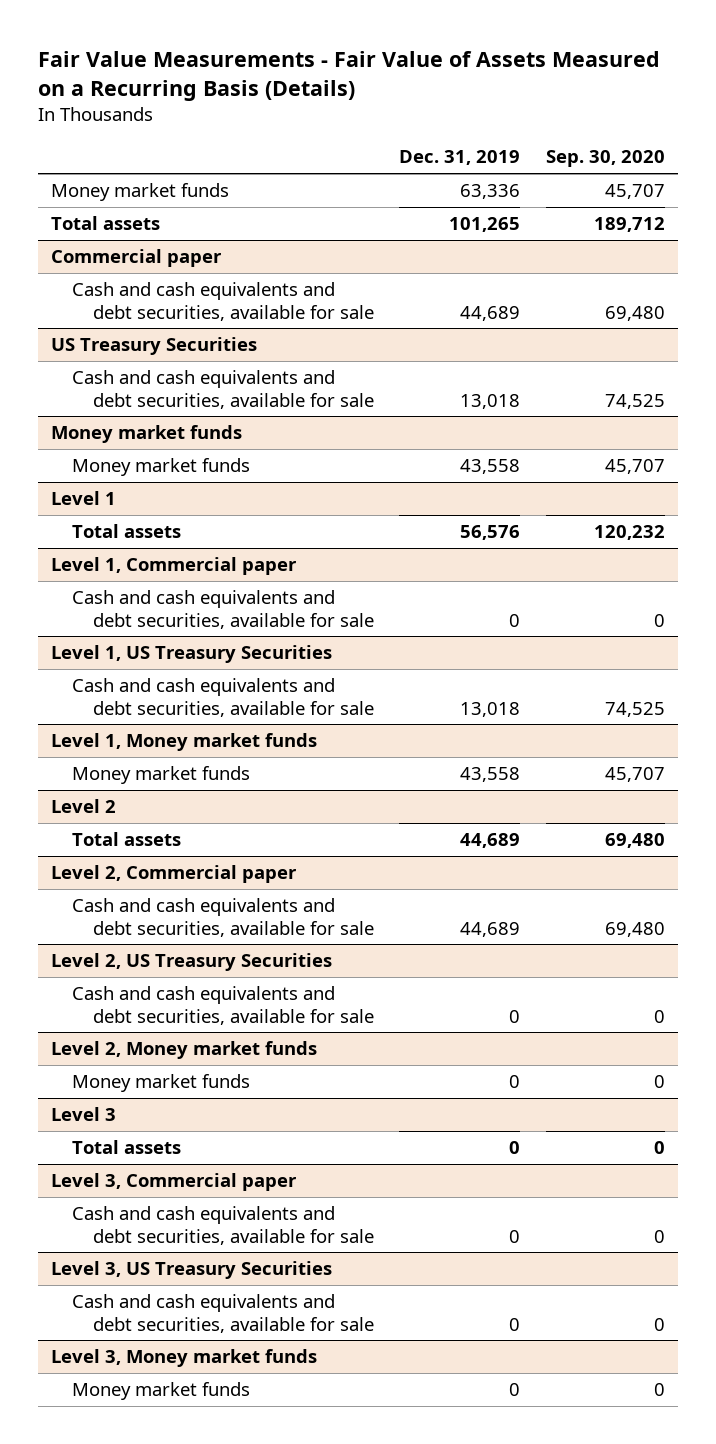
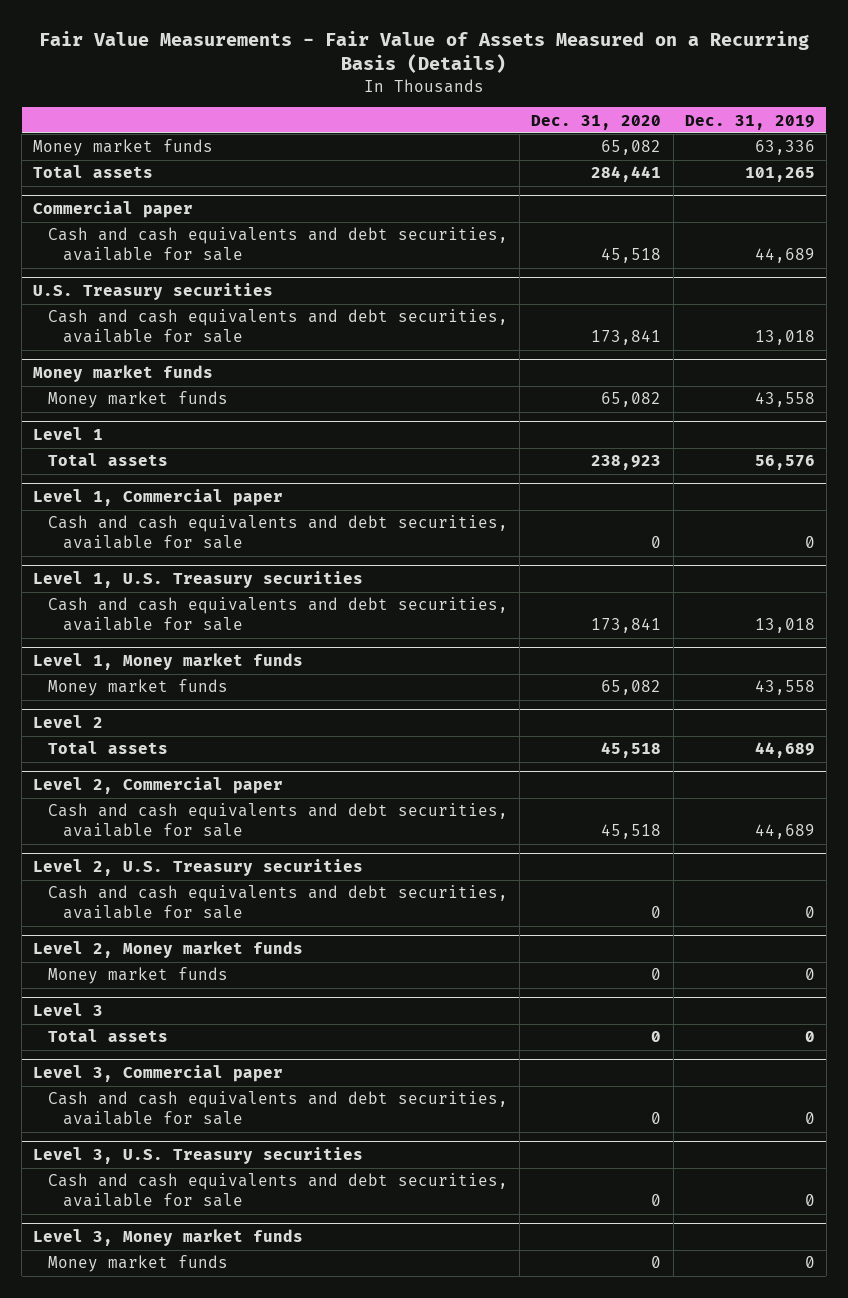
[545,150,665,168] Sep. 30, 2020 -> none
none -> [531,114,662,130] Dec. 31, 2020
[51,337,258,356] US Treasury Securities -> [33,283,274,301] U.S. Treasury securities
[51,645,333,664] Level 1, US Treasury Securities -> [33,571,364,589] Level 1, U.S. Treasury securities
[51,953,333,972] Level 2, US Treasury Securities -> [33,859,364,877] Level 2, U.S. Treasury securities
[51,1261,333,1280] Level 3, US Treasury Securities -> [33,1147,364,1165] Level 3, U.S. Treasury securities

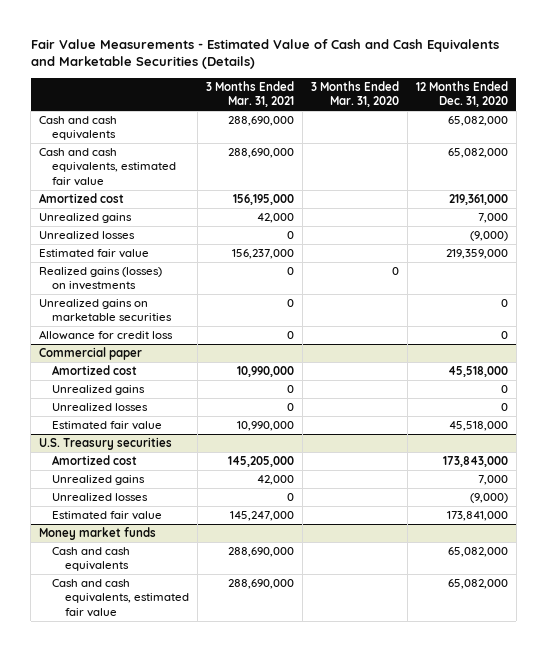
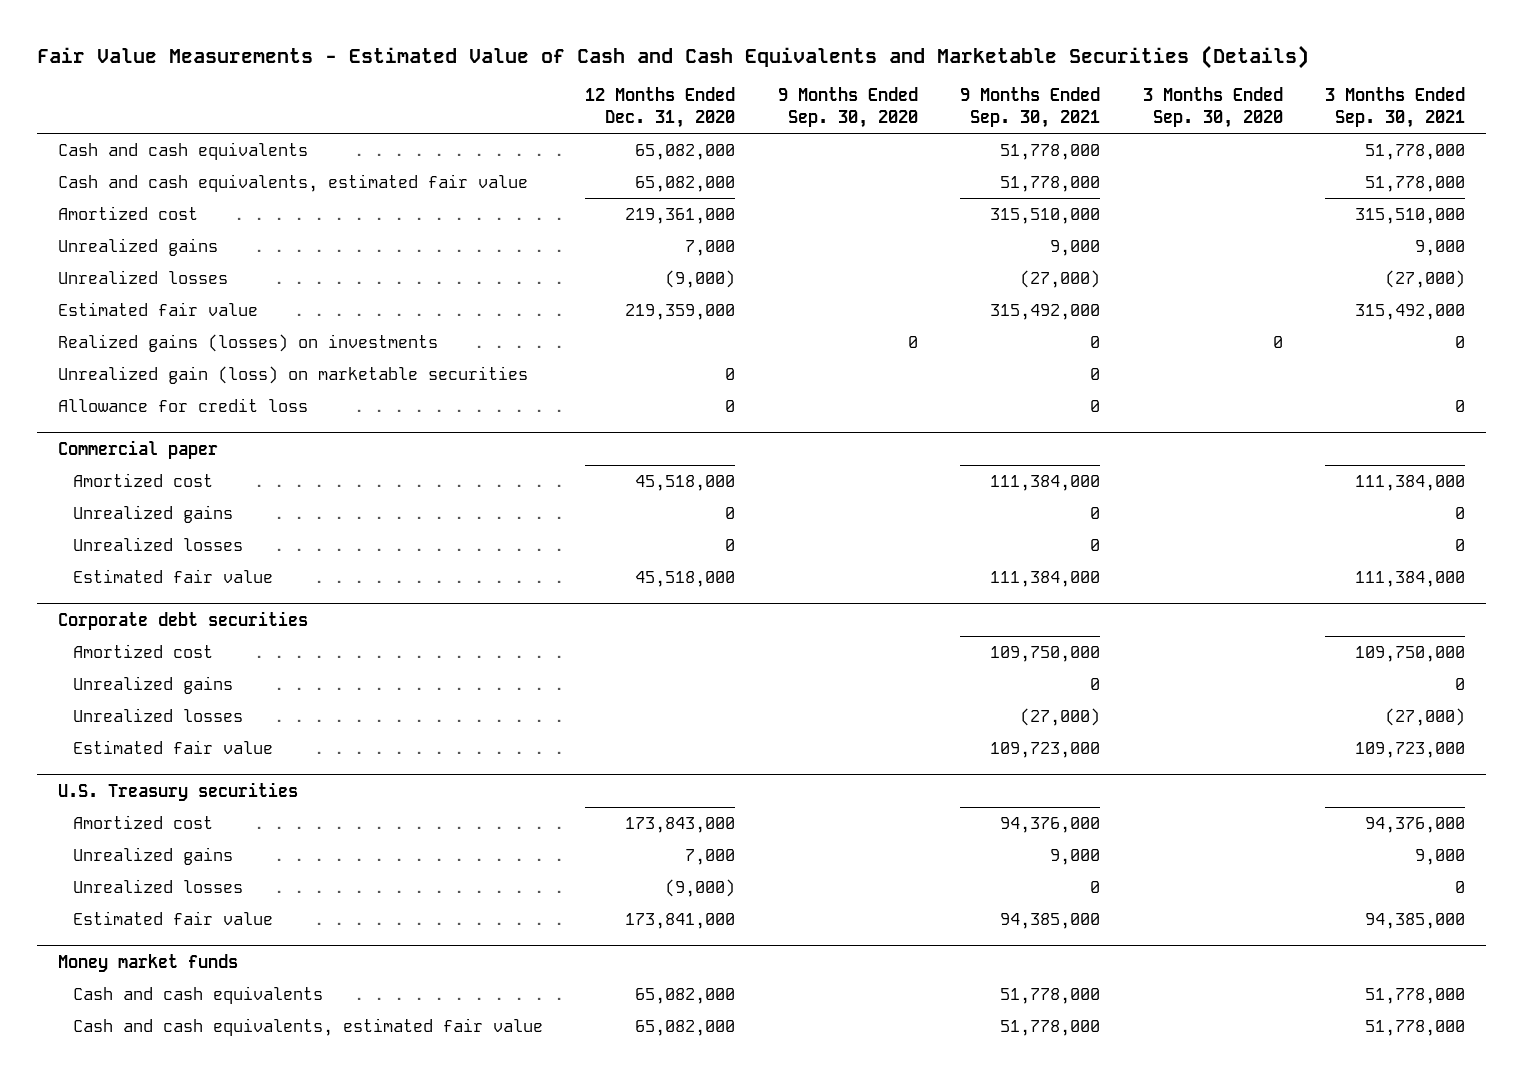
[205,80,294,108] 3 Months Ended Mar. 31, 2021 -> none
[310,80,399,108] 3 Months Ended Mar. 31, 2020 -> none
none -> [777,87,918,128] 9 Months Ended Sep. 30, 2020
none -> [960,87,1101,128] 9 Months Ended Sep. 30, 2021
none -> [1142,87,1283,128] 3 Months Ended Sep. 30, 2020
none -> [1325,87,1466,128] 3 Months Ended Sep. 30, 2021
[39,298,172,322] Unrealized gains on marketable securities -> [57,365,528,384] Unrealized gain (loss) on marketable securities
none -> [57,610,308,630] Corporate debt securities
none -> [72,643,213,658] Amortized cost
none -> [72,675,233,694] Unrealized gains
none -> [72,707,243,722] Unrealized losses
none -> [72,739,273,754] Estimated fair value

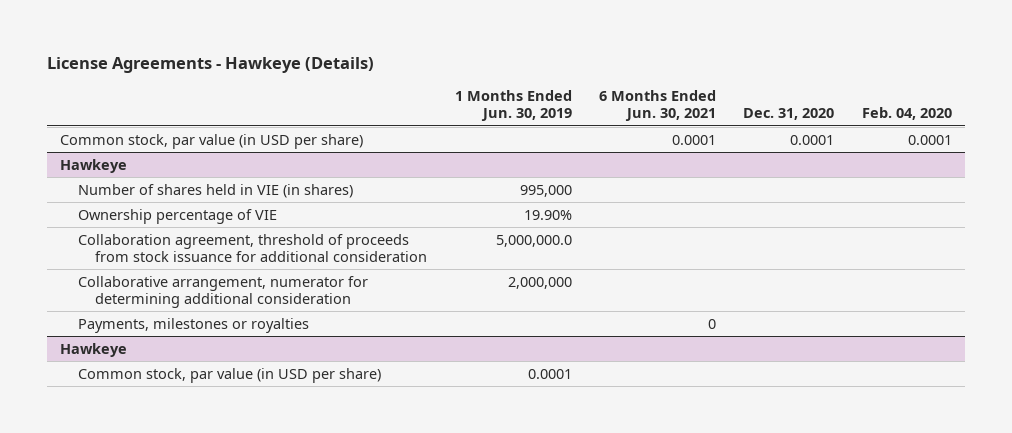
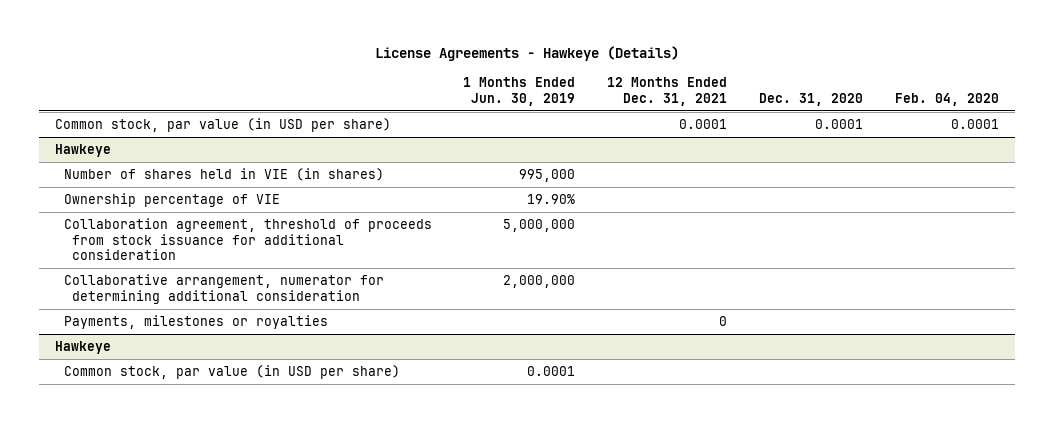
[598,90,716,122] 6 Months Ended Jun. 30, 2021 -> none
none -> [607,77,728,106] 12 Months Ended Dec. 31, 2021
[495,234,572,247] 5,000,000.0 -> [503,219,576,233] 5,000,000

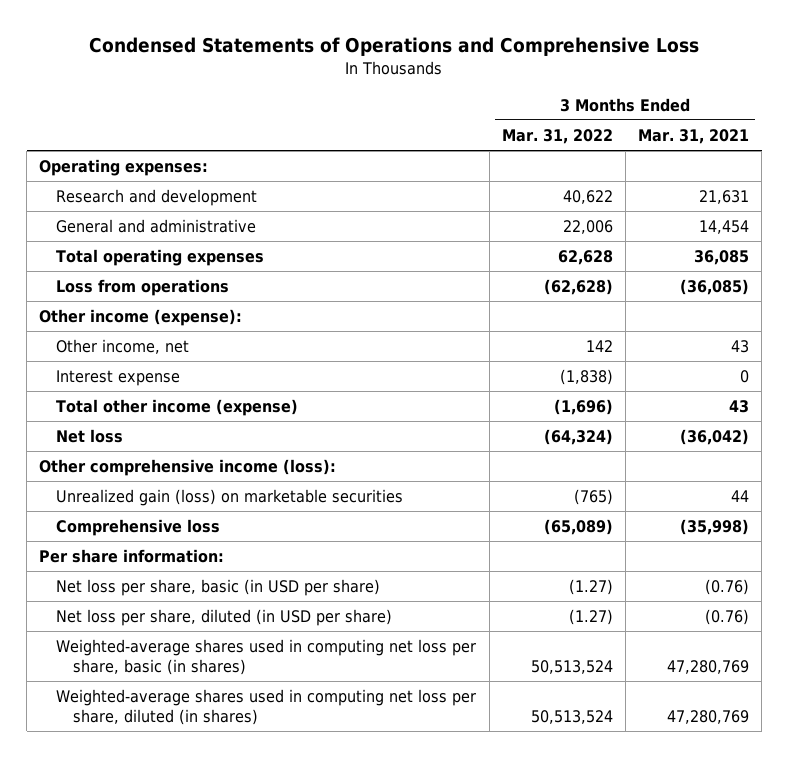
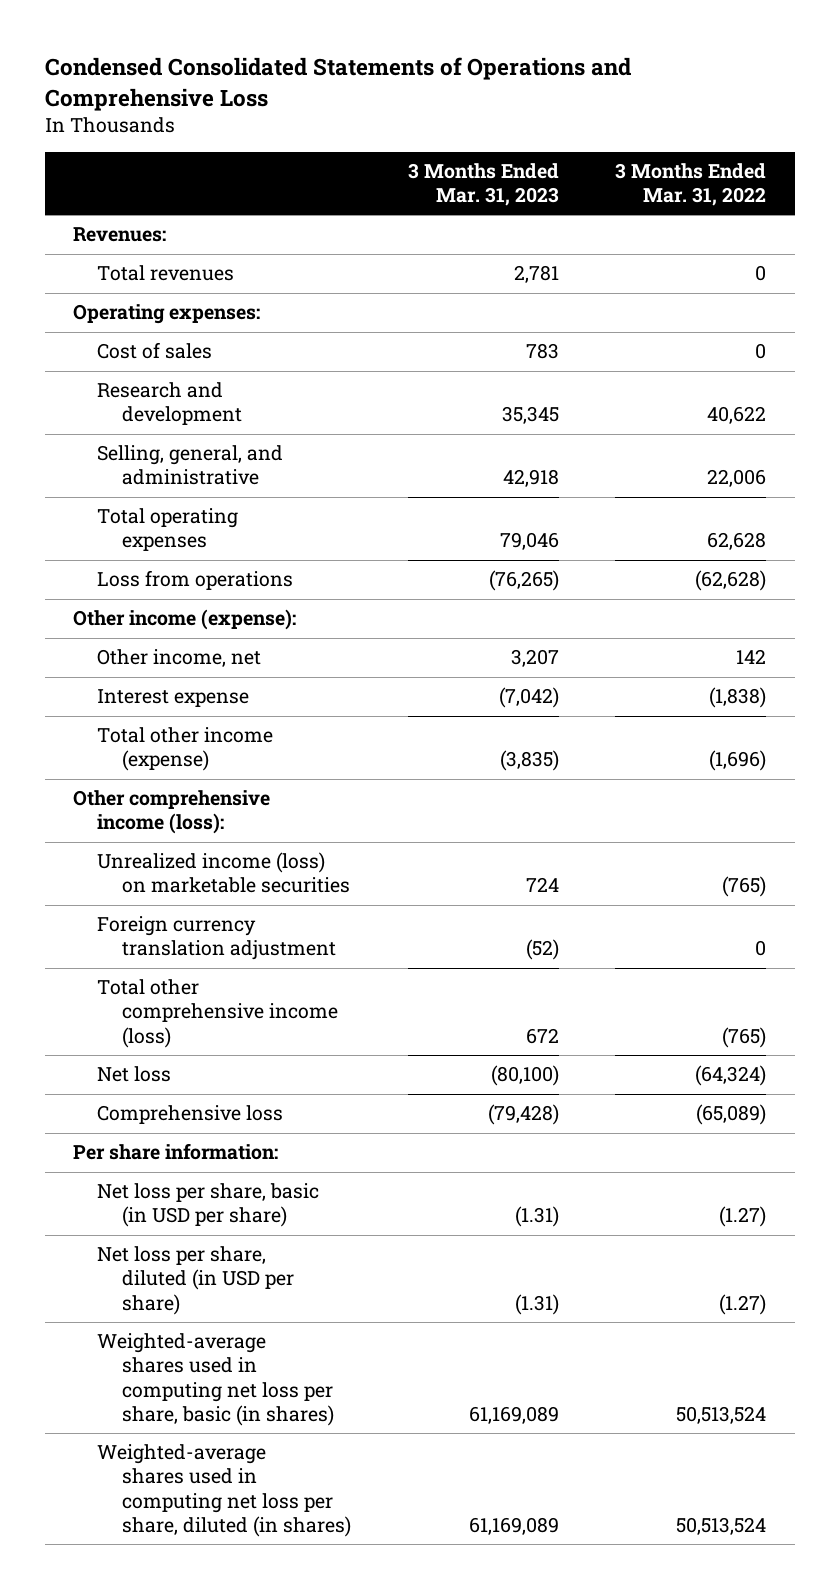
[89,36,700,56] Condensed Statements of Operations and Comprehensive Loss -> [44,57,631,111] Condensed Consolidated Statements of Operations and Comprehensive Loss
[638,128,750,144] Mar. 31, 2021 -> none
none -> [407,162,559,207] 3 Months Ended Mar. 31, 2023
none -> [72,227,166,243] Revenues:
none -> [97,265,235,282] Total revenues
none -> [97,342,213,360] Cost of sales
[56,219,257,234] General and administrative -> [97,445,284,486] Selling, general, and administrative
[56,489,404,507] Unrealized gain (loss) on marketable securities -> [97,852,350,894] Unrealized income (loss) on marketable securities
none -> [97,916,336,961] Foreign currency translation adjustment
none -> [97,979,338,1048] Total other comprehensive income (loss)
[56,429,124,444] Net loss -> [97,1066,172,1083] Net loss

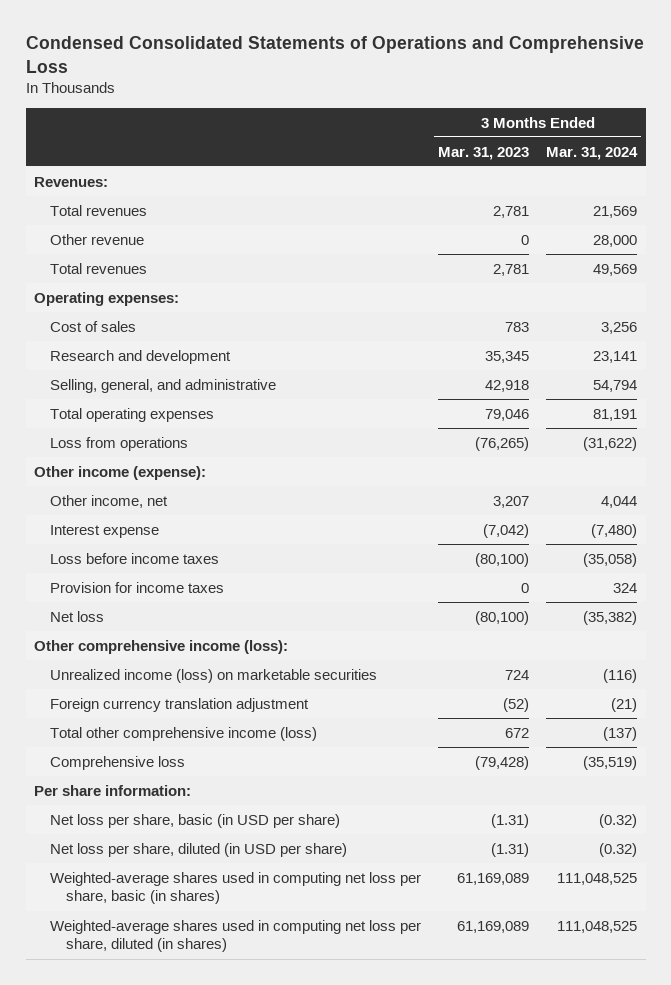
[615,162,767,207] 3 Months Ended Mar. 31, 2022 -> none
none -> [546,146,639,160] Mar. 31, 2024
none -> [50,233,145,245] Other revenue
none -> [50,262,148,274] Total revenues
[97,727,274,772] Total other income (expense) -> none
none -> [50,552,220,564] Loss before income taxes
none -> [50,581,225,593] Provision for income taxes
[97,1066,172,1083] Net loss -> [50,610,105,622] Net loss

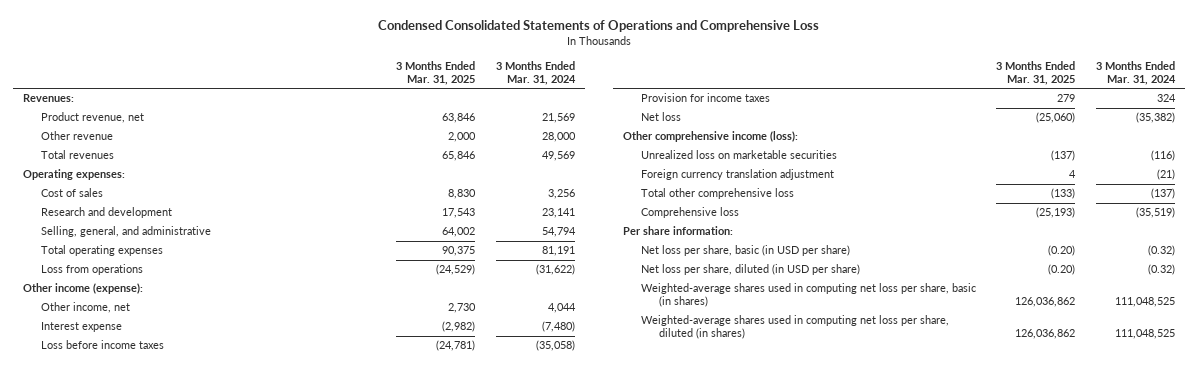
[438,146,530,160] Mar. 31, 2023 -> none
none -> [396,60,476,85] 3 Months Ended Mar. 31, 2025
[50,204,148,216] Total revenues -> [40,112,144,124] Product revenue, net
[50,668,378,683] Unrealized income (loss) on marketable securities -> [640,150,837,160] Unrealized loss on marketable securities
[50,726,318,741] Total other comprehensive income (loss) -> [640,188,794,200] Total other comprehensive loss

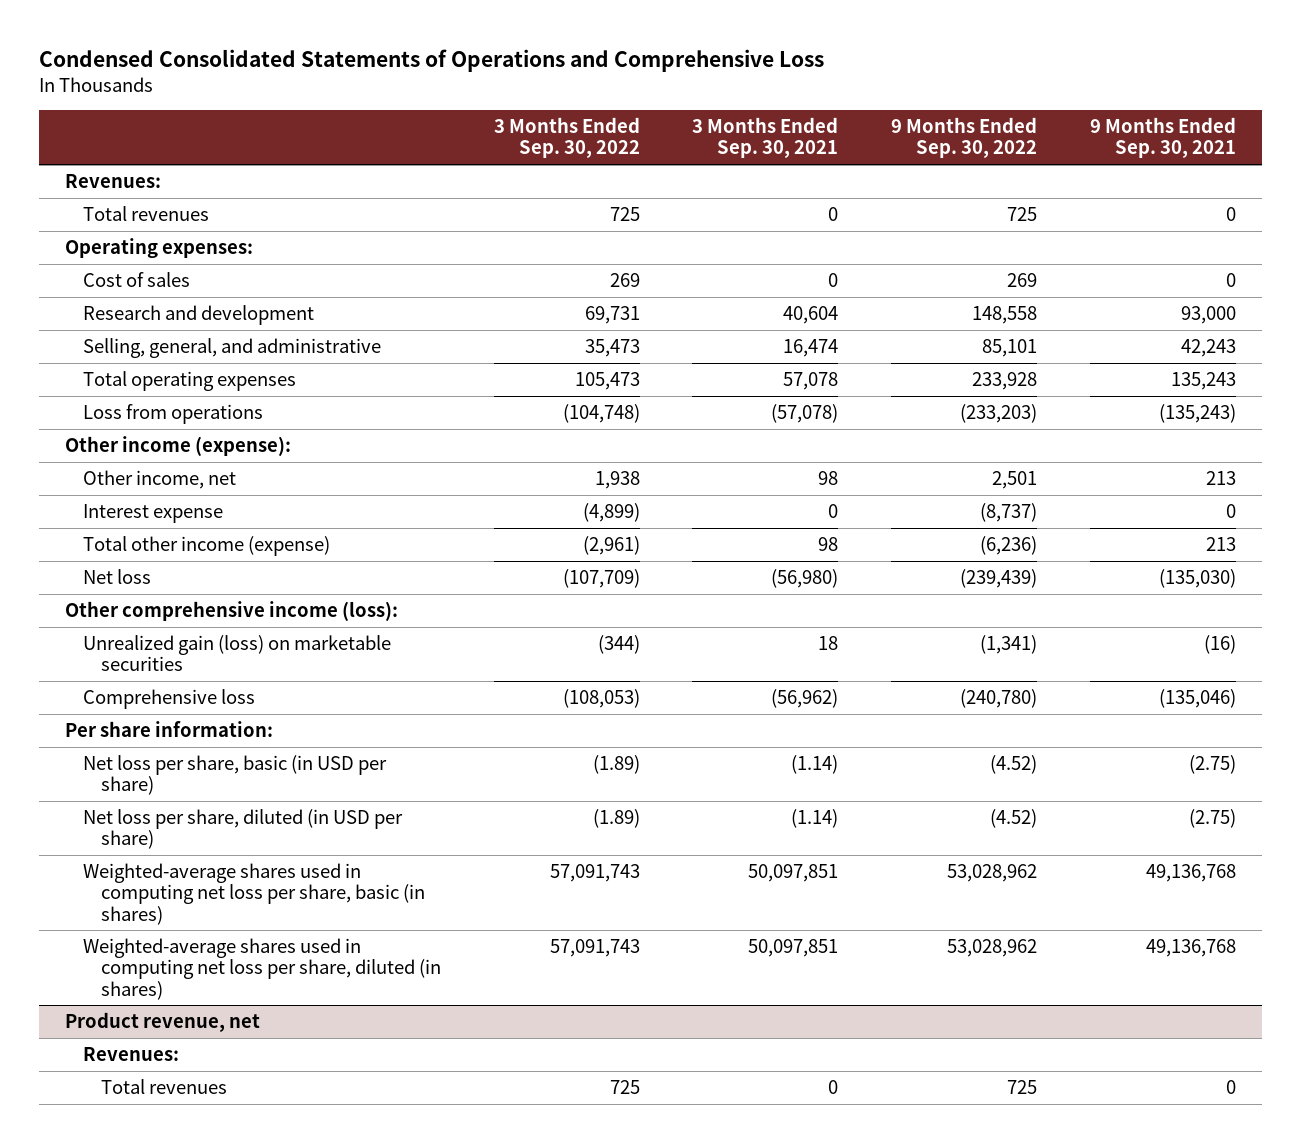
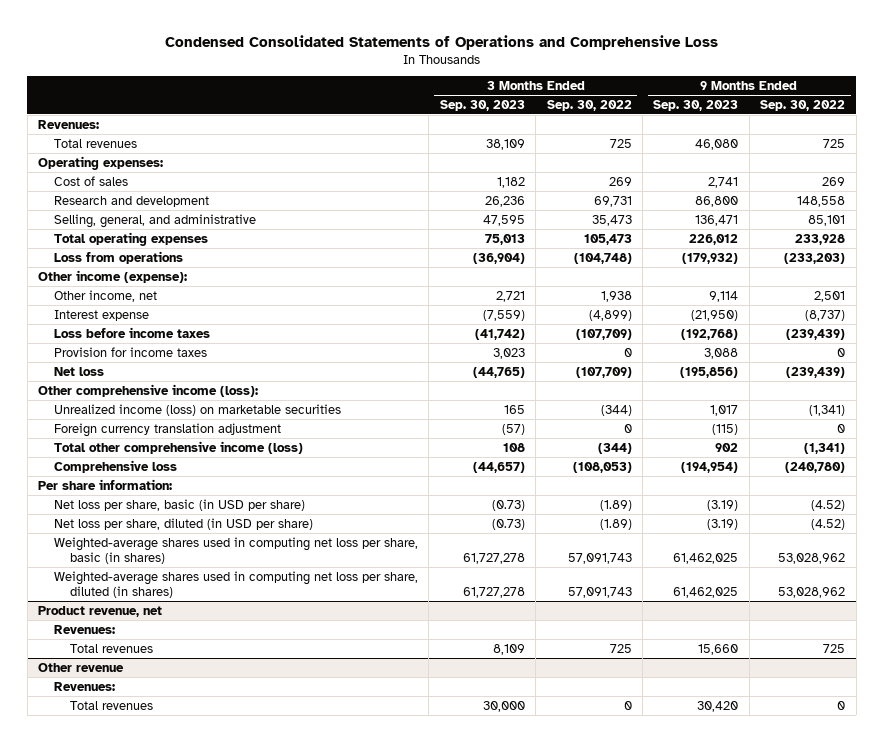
[692,117,839,159] 3 Months Ended Sep. 30, 2021 -> none
[1089,117,1236,159] 9 Months Ended Sep. 30, 2021 -> none
none -> [439,99,525,111] Sep. 30, 2023
none -> [653,99,739,111] Sep. 30, 2023
[82,536,330,557] Total other income (expense) -> none
none -> [54,326,211,338] Loss before income taxes
none -> [54,346,208,357] Provision for income taxes
[82,635,391,672] Unrealized gain (loss) on marketable securities -> [54,403,342,416] Unrealized income (loss) on marketable securities
none -> [54,422,282,437] Foreign currency translation adjustment
none -> [54,440,304,454] Total other comprehensive income (loss)
none -> [38,662,125,672] Other revenue
none -> [54,681,116,691] Revenues:
none -> [69,700,153,710] Total revenues

